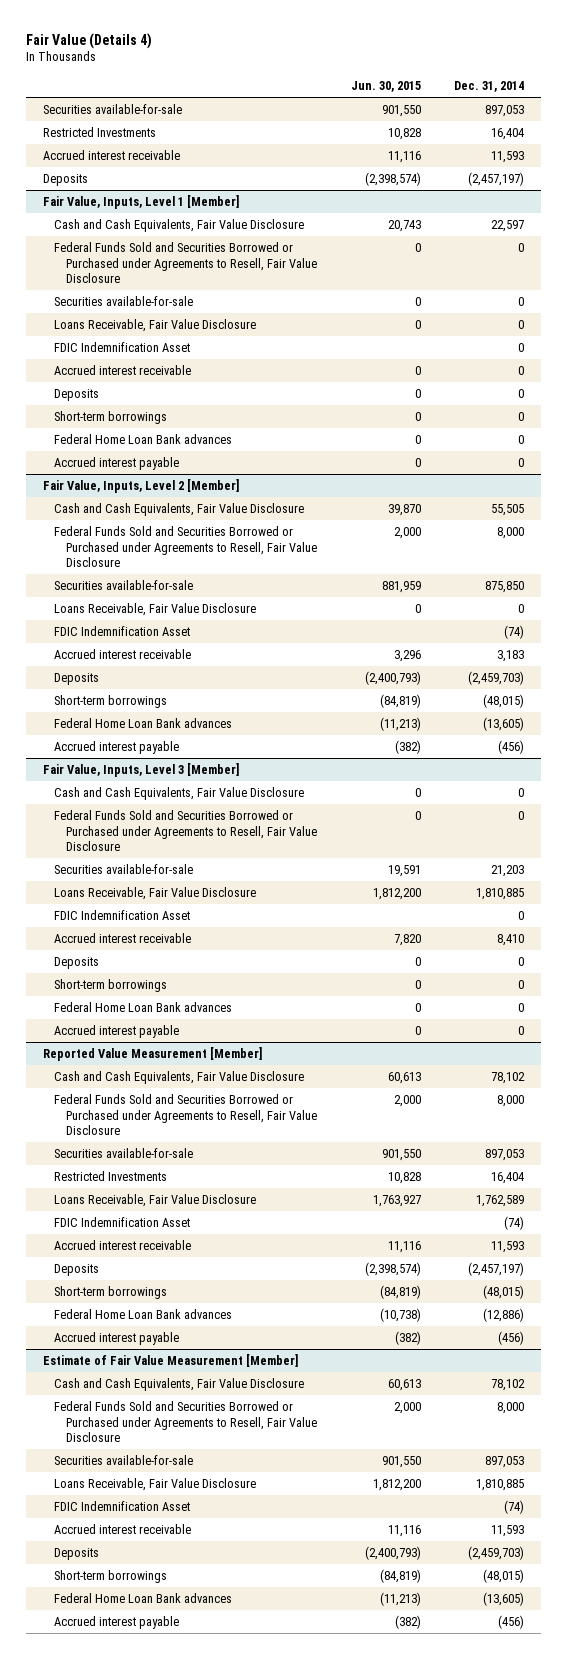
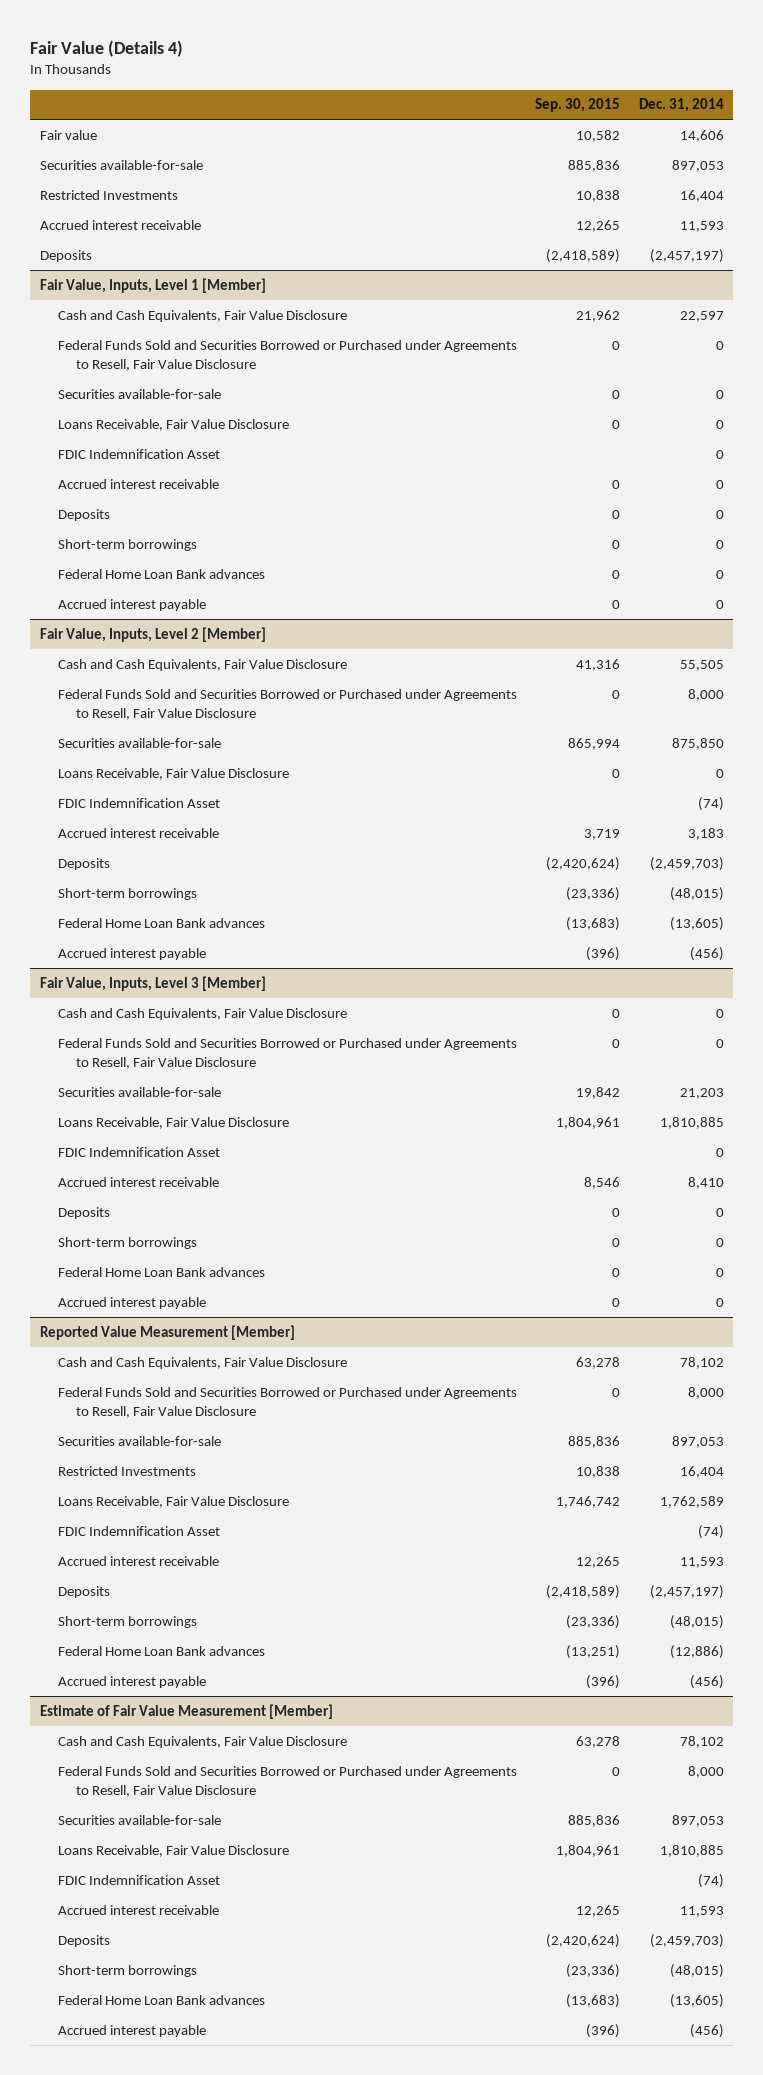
[350,80,421,92] Jun. 30, 2015 -> none
none -> [535,98,621,113] Sep. 30, 2015
none -> [39,129,97,140] Fair value

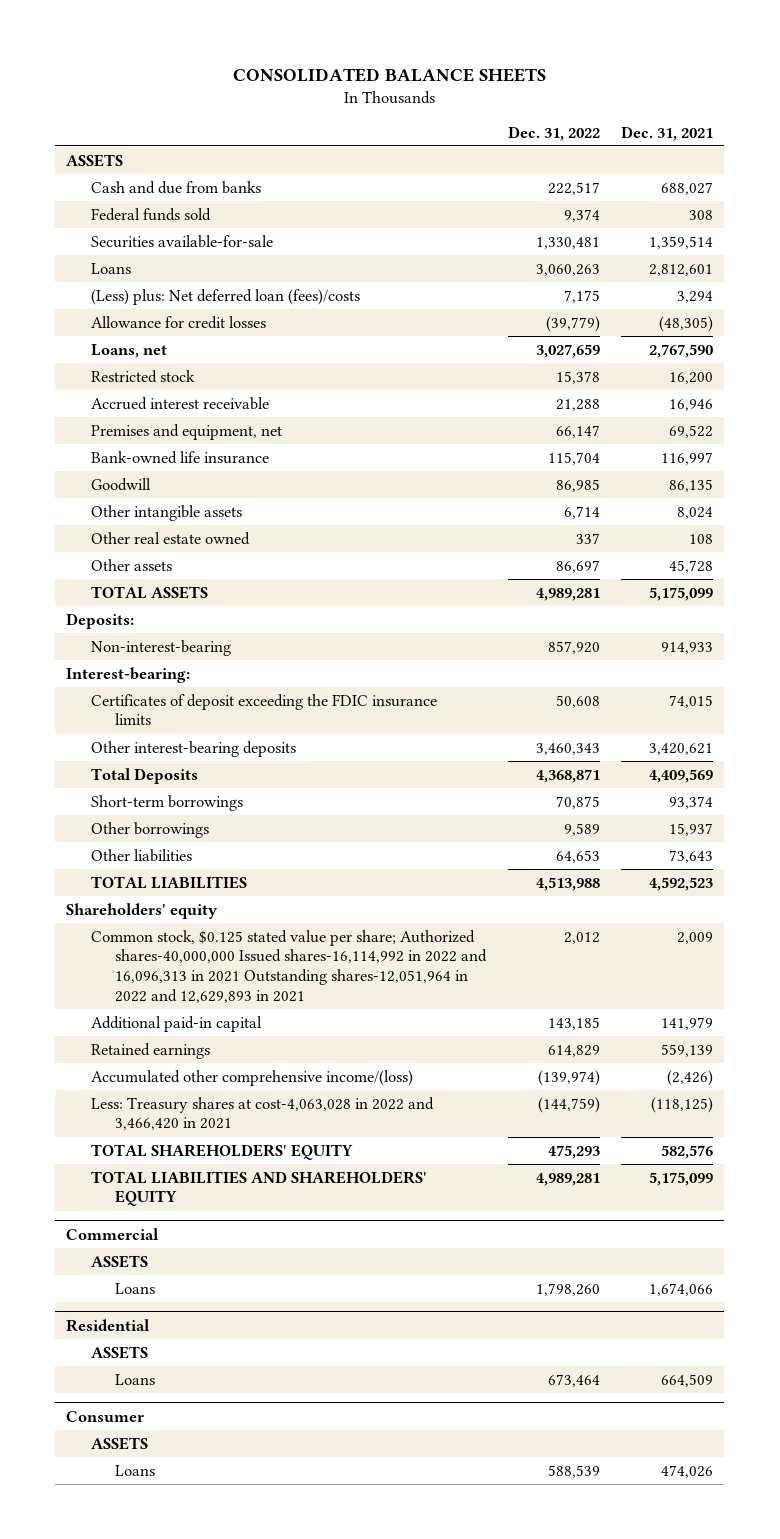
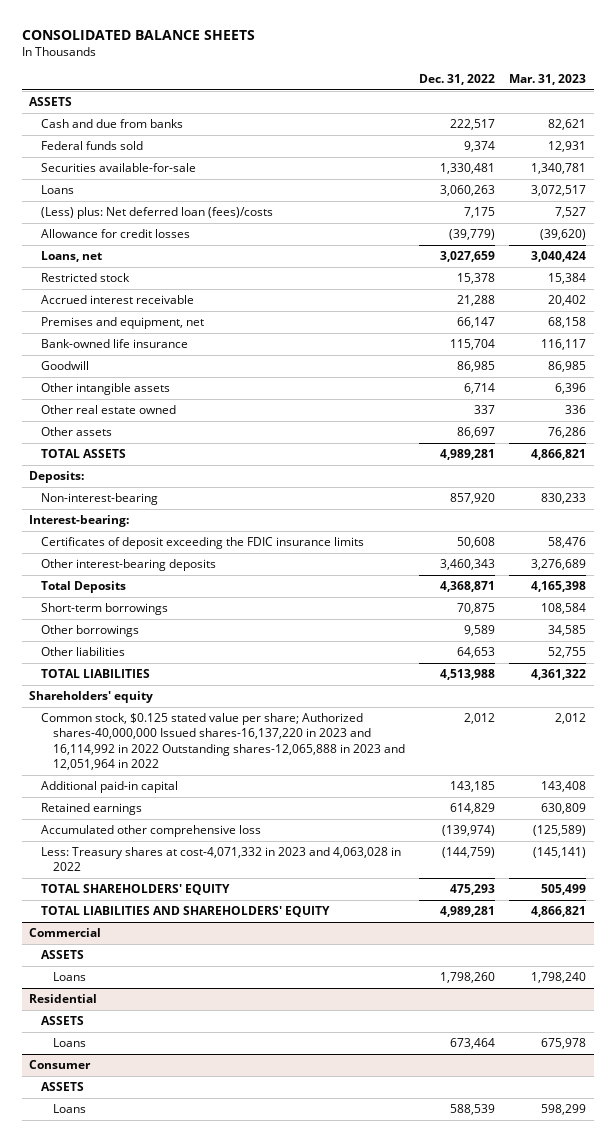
[621,125,714,141] Dec. 31, 2021 -> none
none -> [509,74,587,86] Mar. 31, 2023
[90,929,487,1003] Common stock, $0.125 stated value per share; Authorized shares-40,000,000 Issued shares-16,114,992 in 2022 and 16,096,313 in 2021 Outstanding shares-12,051,964 in 2022 and 12,629,893 in 2021 -> [40,713,405,771] Common stock, $0.125 stated value per share; Authorized shares-40,000,000 Issued shares-16,137,220 in 2023 and 16,114,992 in 2022 Outstanding shares-12,065,888 in 2023 and 12,051,964 in 2022
[90,1069,413,1086] Accumulated other comprehensive income/(loss) -> [40,825,261,838] Accumulated other comprehensive loss
[90,1096,434,1131] Less: Treasury shares at cost-4,063,028 in 2022 and 3,466,420 in 2021 -> [40,847,401,872] Less: Treasury shares at cost-4,071,332 in 2023 and 4,063,028 in 2022

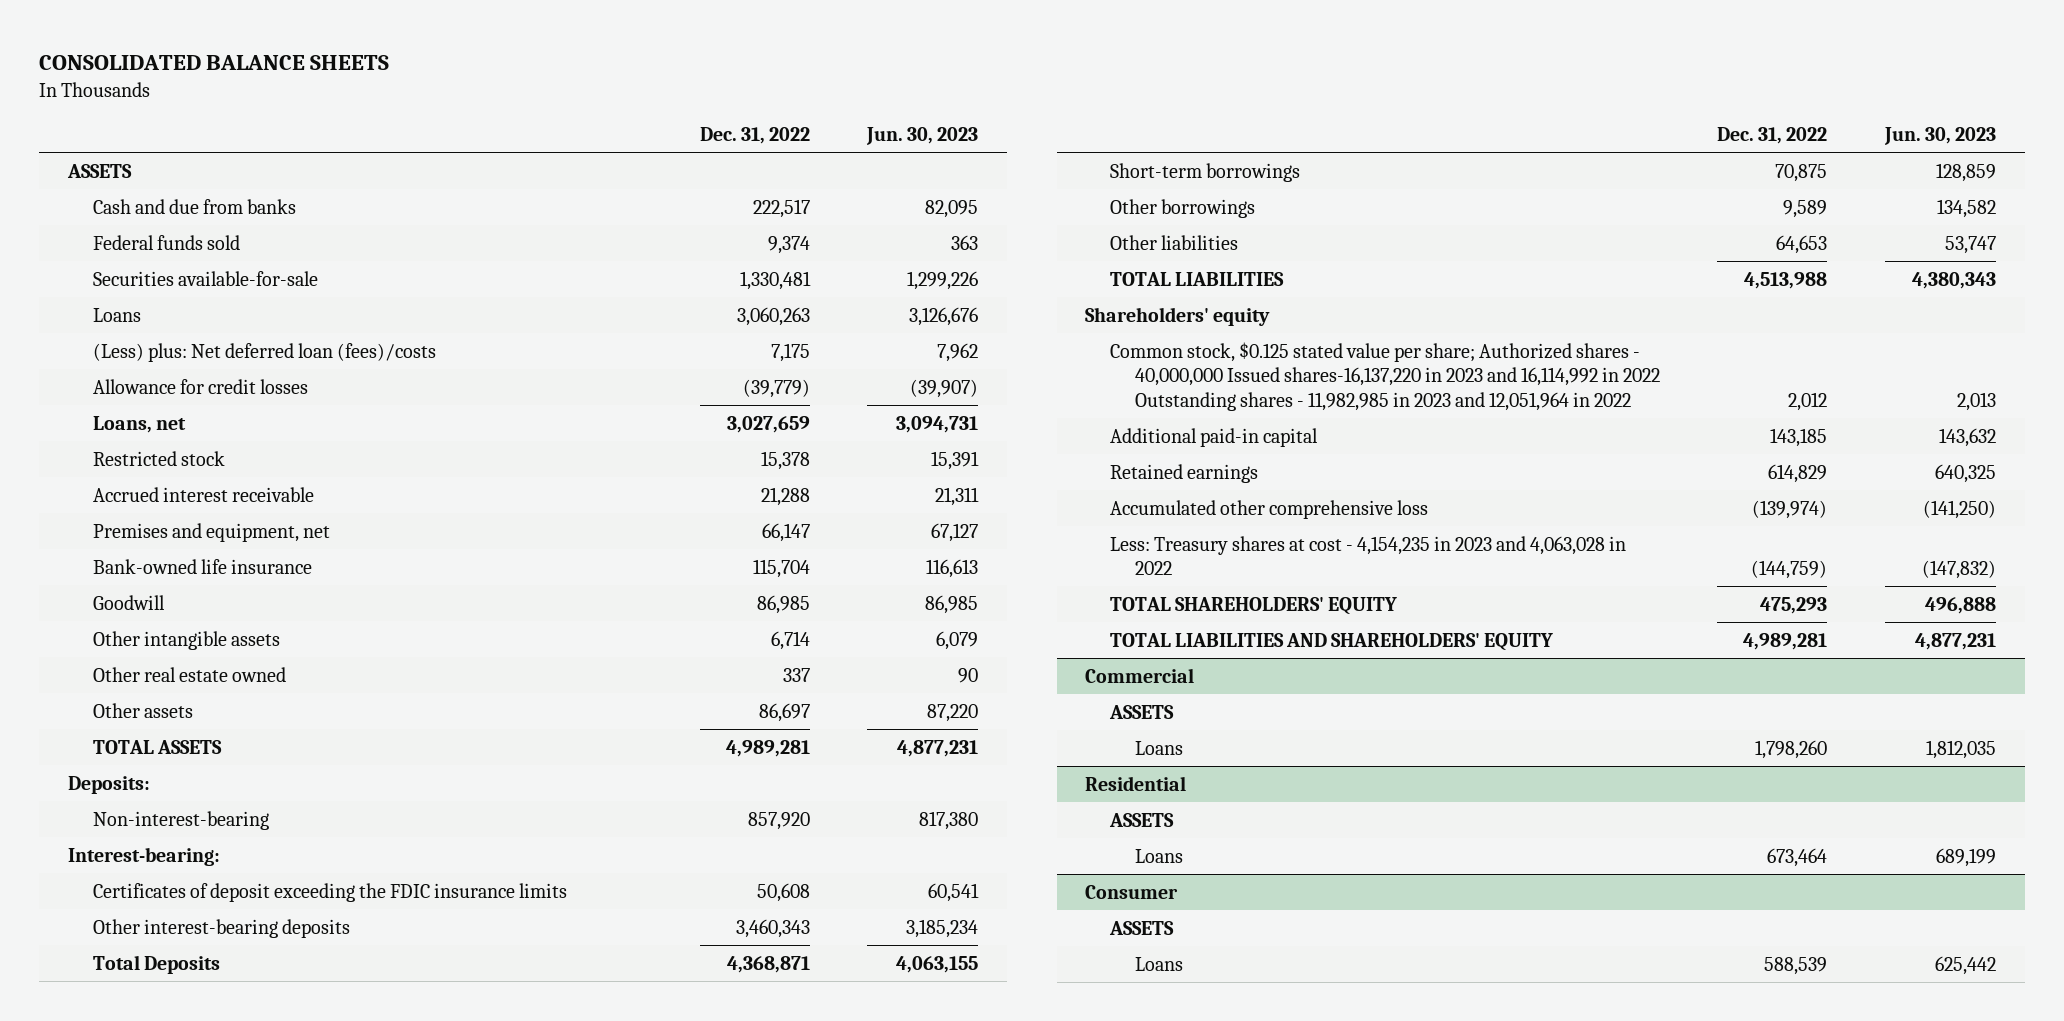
[509,74,587,86] Mar. 31, 2023 -> none
none -> [866,127,979,146] Jun. 30, 2023
[40,713,405,771] Common stock, $0.125 stated value per share; Authorized shares-40,000,000 Issued shares-16,137,220 in 2023 and 16,114,992 in 2022 Outstanding shares-12,065,888 in 2023 and 12,051,964 in 2022 -> [1110,341,1660,411] Common stock, $0.125 stated value per share; Authorized shares - 40,000,000 Issued shares-16,137,220 in 2023 and 16,114,992 in 2022 Outstanding shares - 11,982,985 in 2023 and 12,051,964 in 2022
[40,847,401,872] Less: Treasury shares at cost-4,071,332 in 2023 and 4,063,028 in 2022 -> [1110,535,1627,576] Less: Treasury shares at cost - 4,154,235 in 2023 and 4,063,028 in 2022

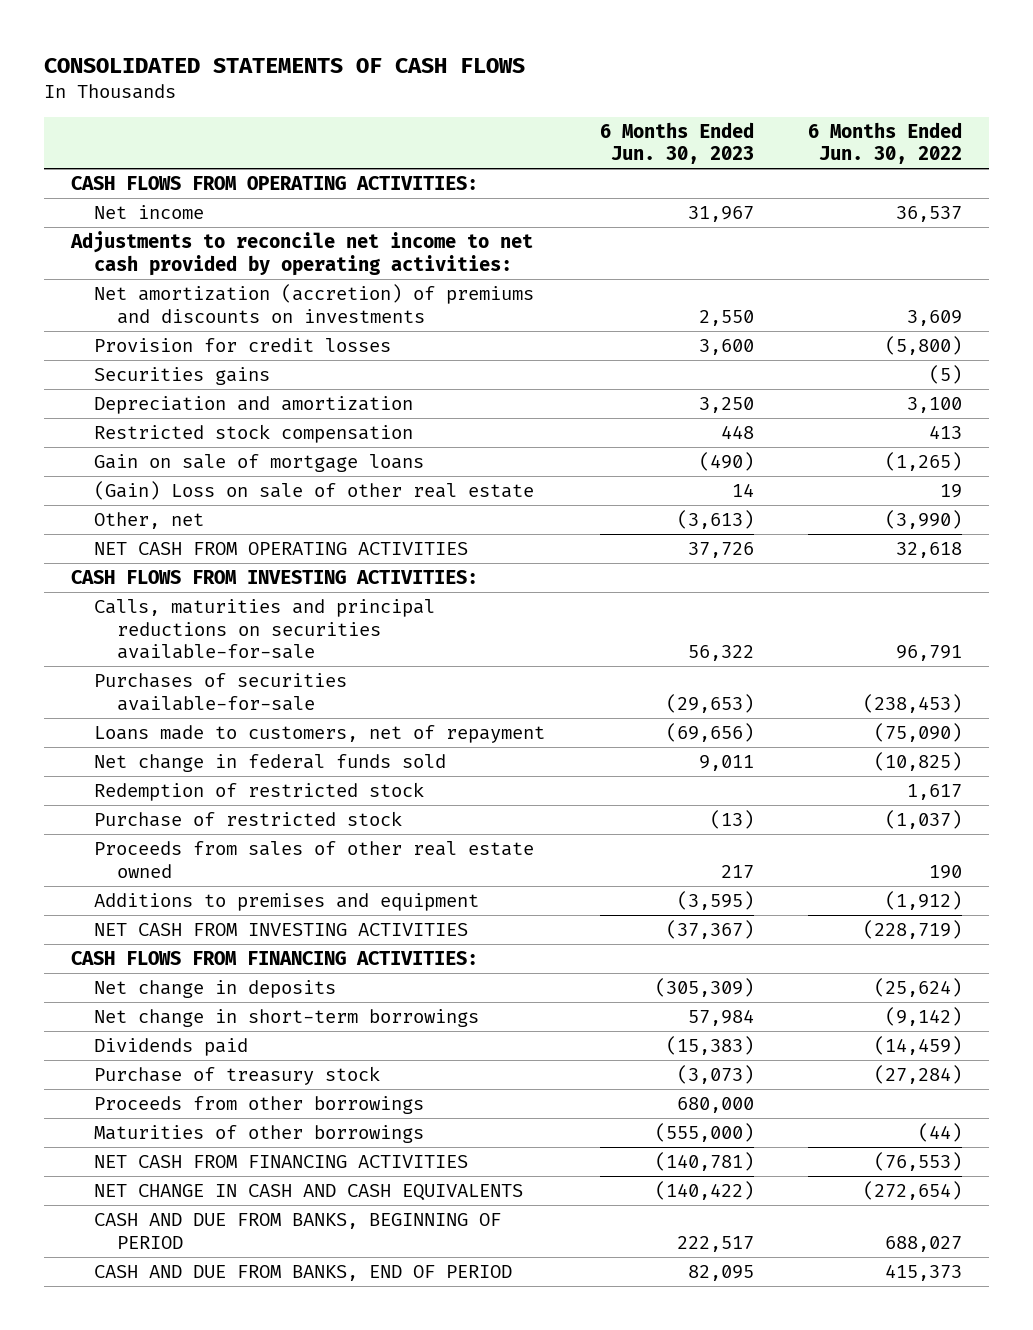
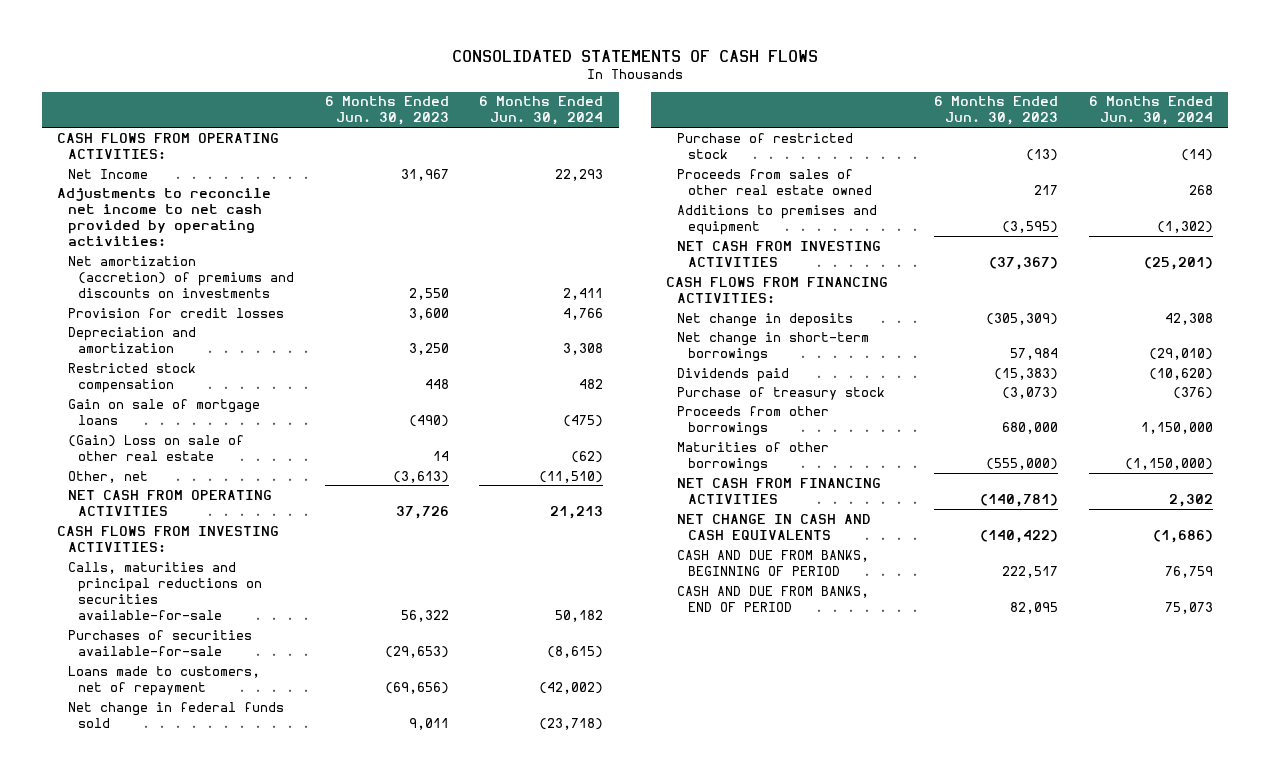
[808,121,963,165] 6 Months Ended Jun. 30, 2022 -> none
none -> [479,96,604,126] 6 Months Ended Jun. 30, 2024
[93,205,204,220] Net income -> [67,168,148,179] Net Income
[93,367,270,386] Securities gains -> none
[93,782,424,802] Redemption of restricted stock -> none

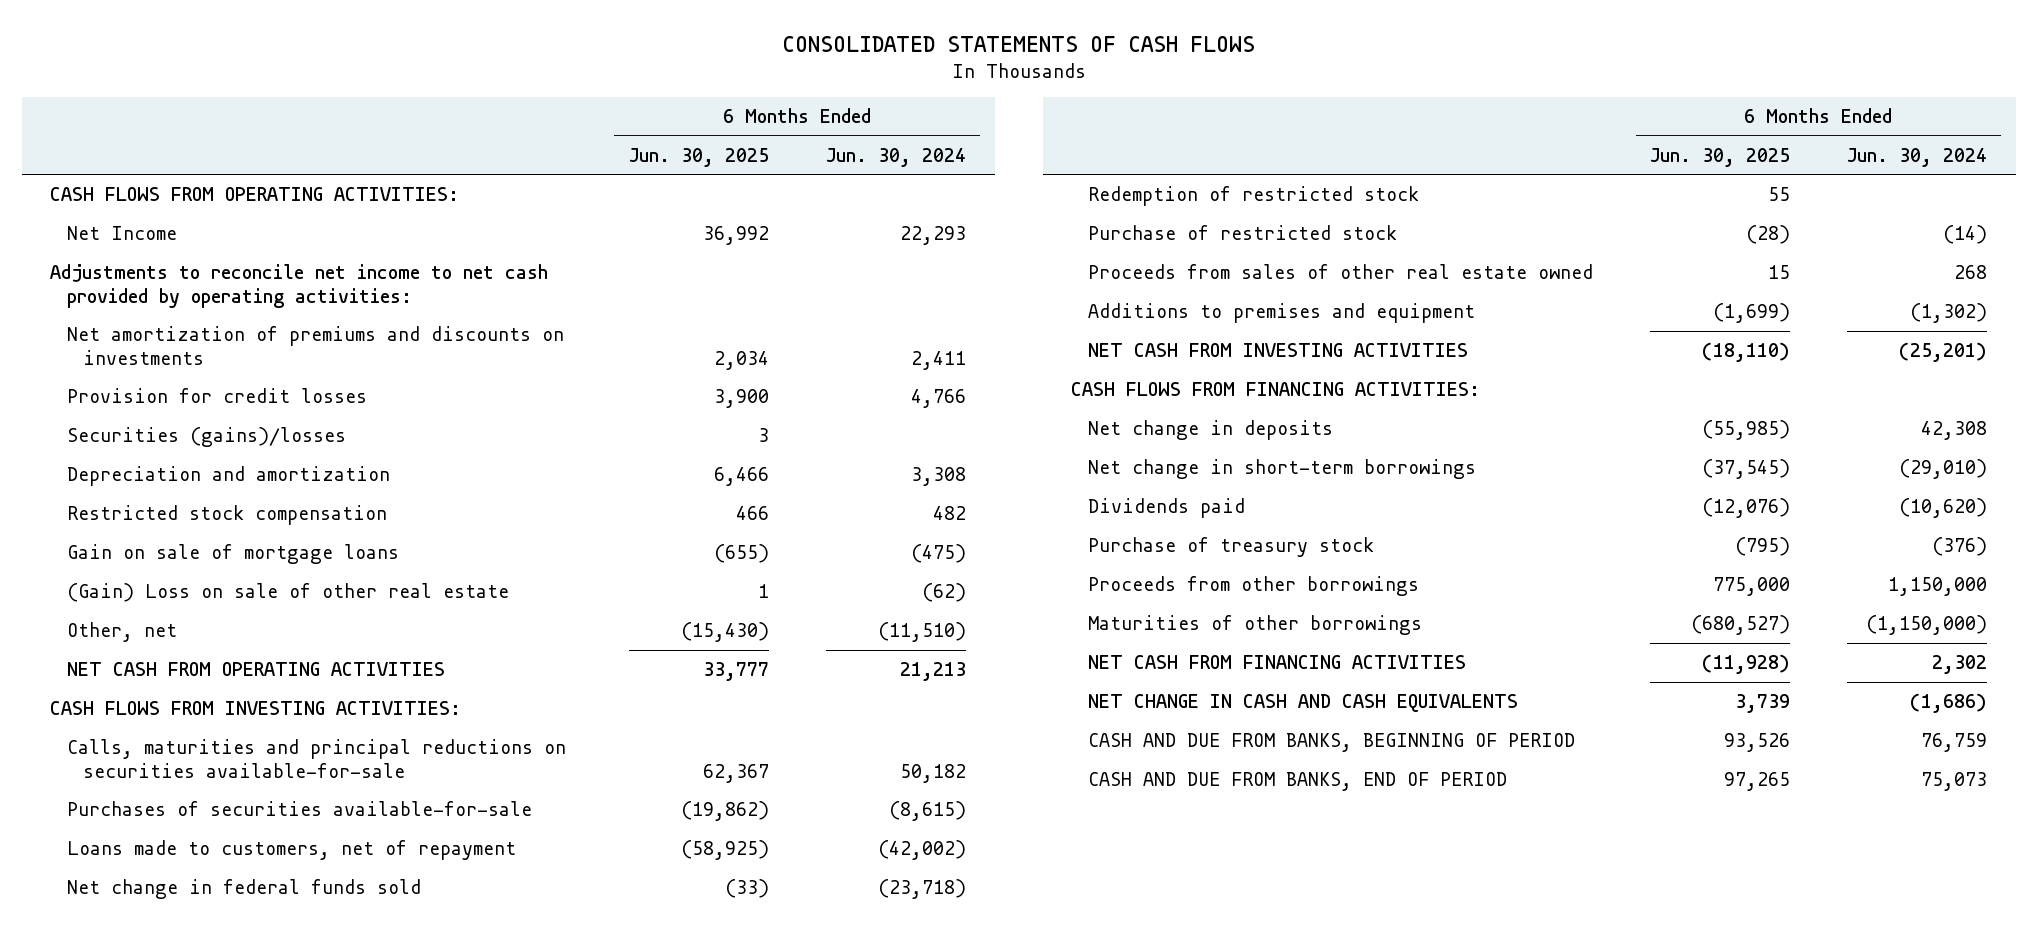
[324,96,449,126] 6 Months Ended Jun. 30, 2023 -> none
none -> [628,147,769,167] Jun. 30, 2025
[67,255,295,298] Net amortization (accretion) of premiums and discounts on investments -> [66,325,564,365] Net amortization of premiums and discounts on investments
none -> [66,426,346,447] Securities (gains)/losses
none -> [1087,185,1419,206] Redemption of restricted stock

